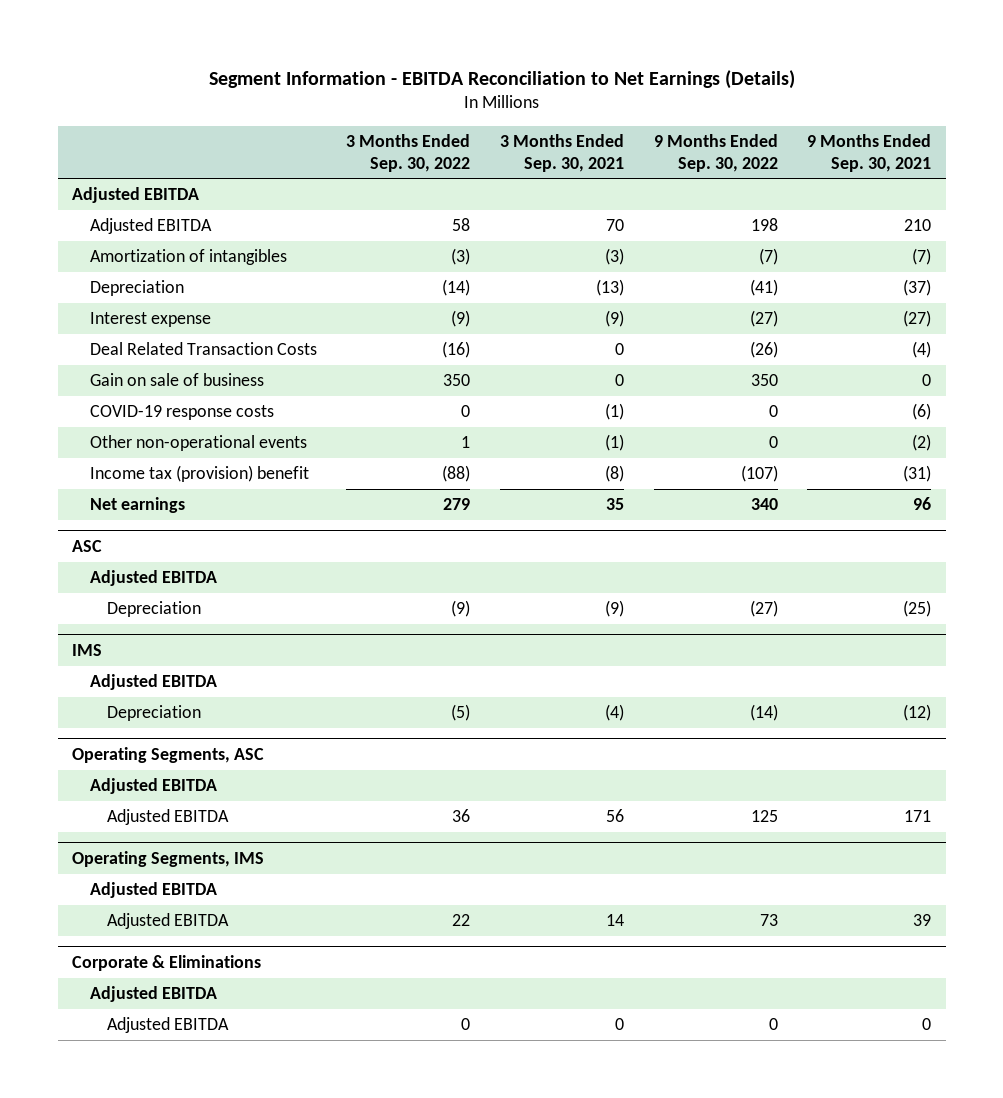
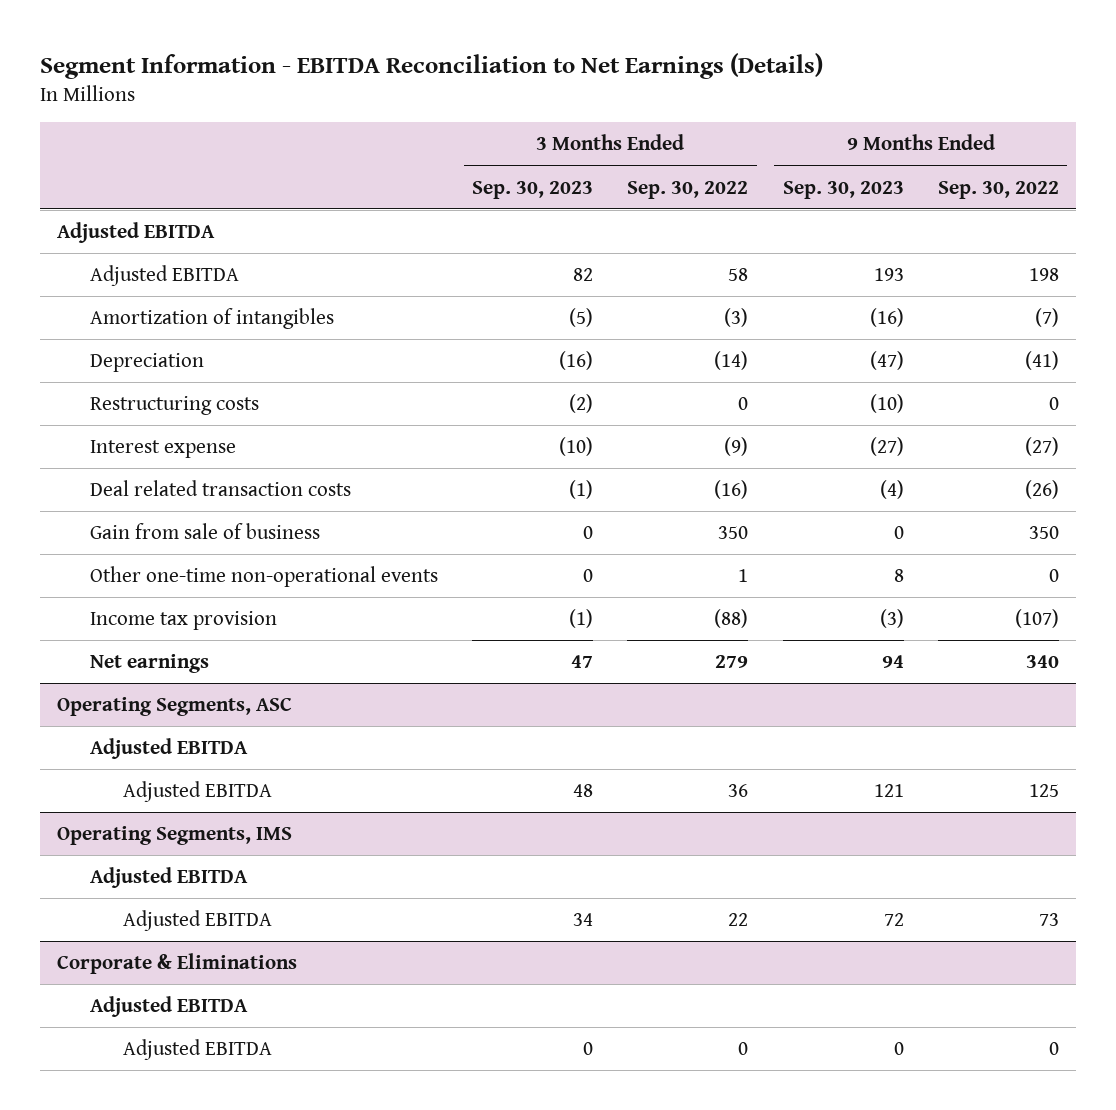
[499,134,624,172] 3 Months Ended Sep. 30, 2021 -> none
[807,134,932,172] 9 Months Ended Sep. 30, 2021 -> none
none -> [472,180,594,199] Sep. 30, 2023
none -> [782,180,904,199] Sep. 30, 2023
none -> [89,396,259,416] Restructuring costs
[89,405,274,421] COVID-19 response costs -> none
[89,342,317,356] Deal Related Transaction Costs -> [89,480,351,497] Deal related transaction costs
[89,373,264,387] Gain on sale of business -> [89,523,320,540] Gain from sale of business
[89,435,307,452] Other non-operational events -> [89,566,438,588] Other one-time non-operational events
[89,465,309,483] Income tax (provision) benefit -> [89,611,277,631] Income tax provision
[72,540,103,553] ASC -> none
[89,570,217,587] Adjusted EBITDA -> none
[107,601,202,618] Depreciation -> none
[72,644,103,657] IMS -> none
[89,674,217,691] Adjusted EBITDA -> none
[107,705,202,722] Depreciation -> none

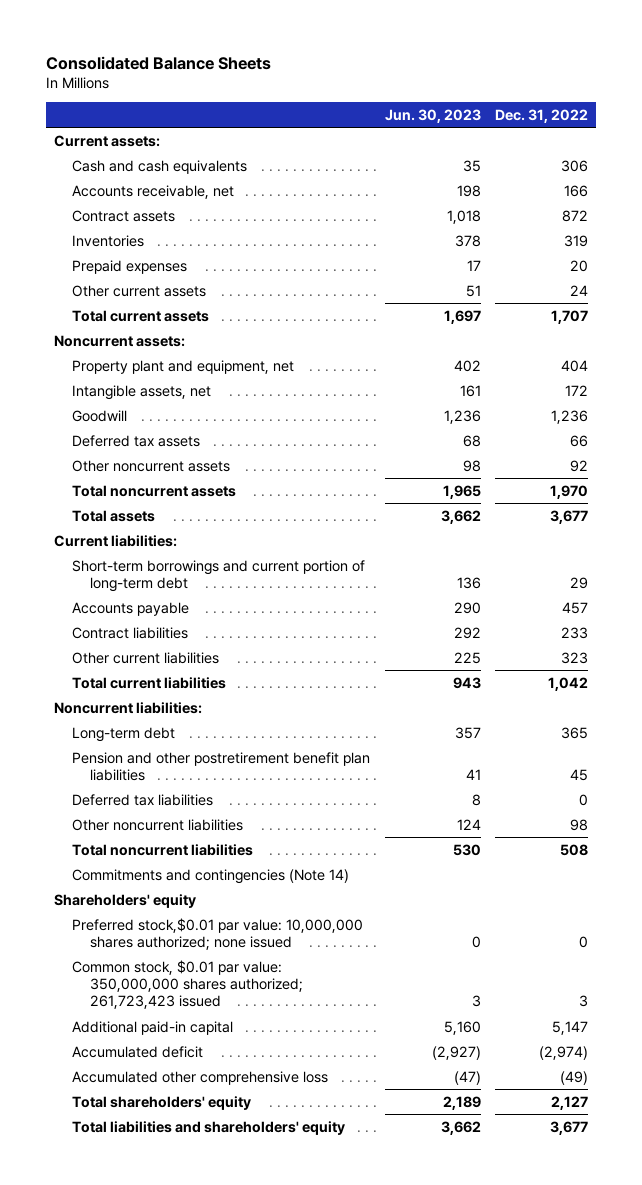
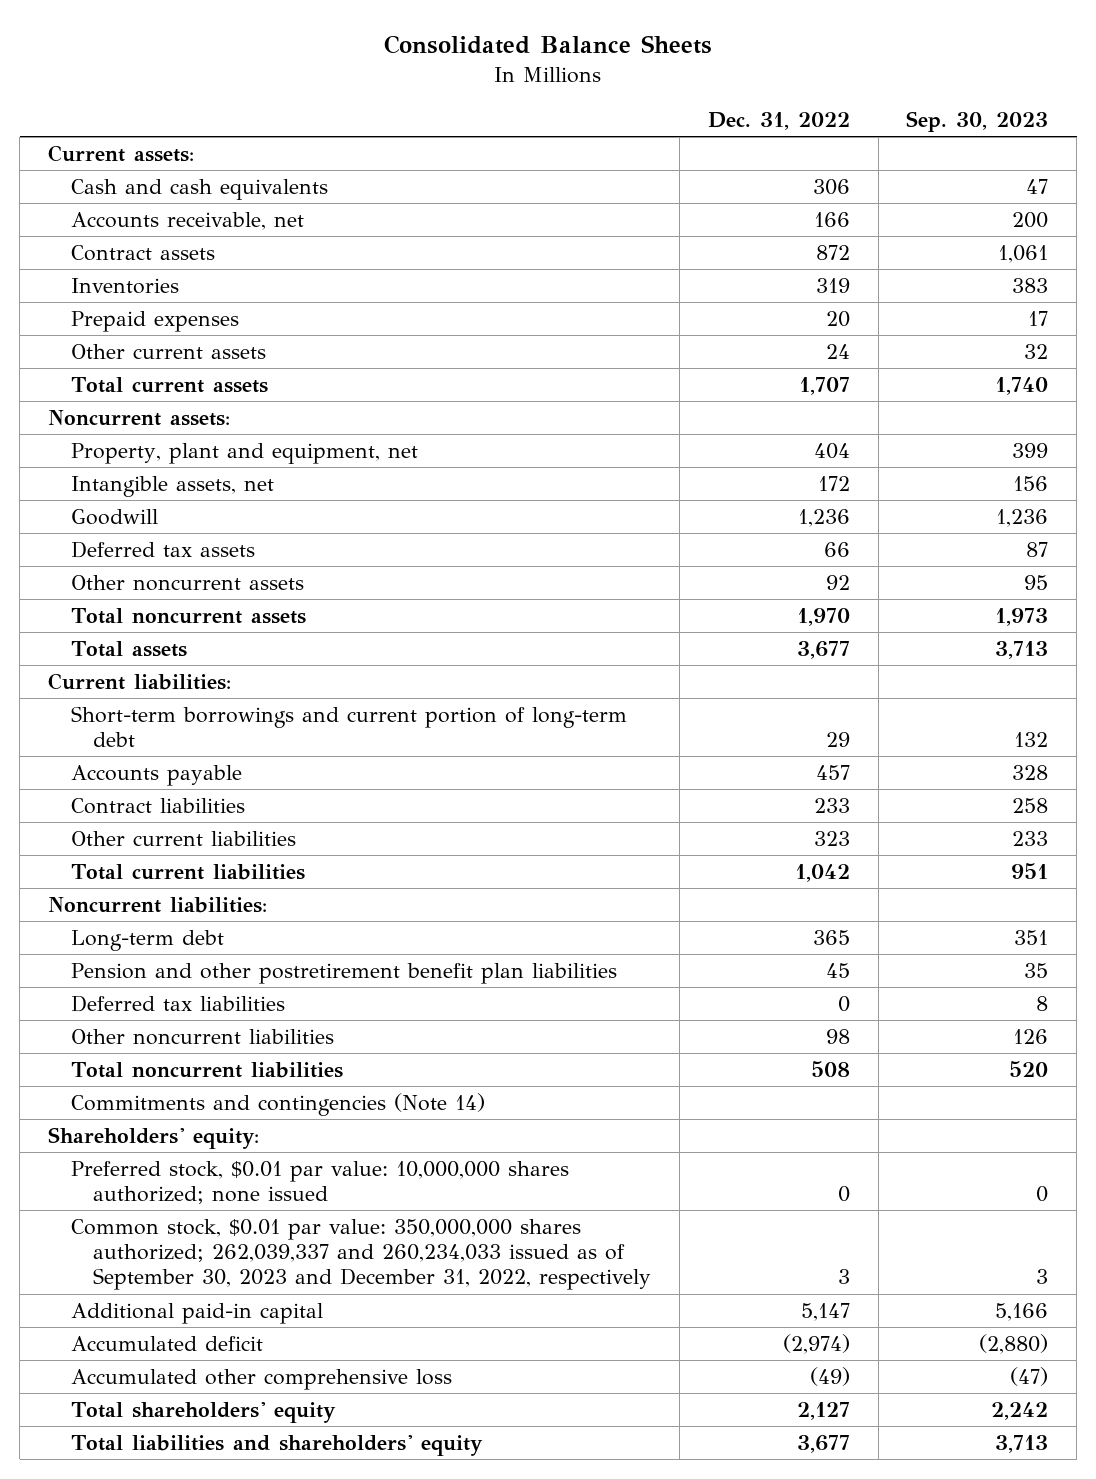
[384,108,481,123] Jun. 30, 2023 -> none
none -> [906,110,1049,132] Sep. 30, 2023
[71,359,294,374] Property plant and equipment, net -> [70,443,418,465] Property, plant and equipment, net
[53,893,196,908] Shareholders' equity -> [47,1127,259,1150] Shareholders' equity:
[71,917,363,950] Preferred stock,$0.01 par value: 10,000,000 shares authorized; none issued -> [70,1161,569,1205] Preferred stock, $0.01 par value: 10,000,000 shares authorized; none issued
[71,959,304,1010] Common stock, $0.01 par value: 350,000,000 shares authorized; 261,723,423 issued -> [70,1219,652,1291] Common stock, $0.01 par value: 350,000,000 shares authorized; 262,039,337 and 260,234,033 issued as of September 30, 2023 and December 31, 2022, respectively

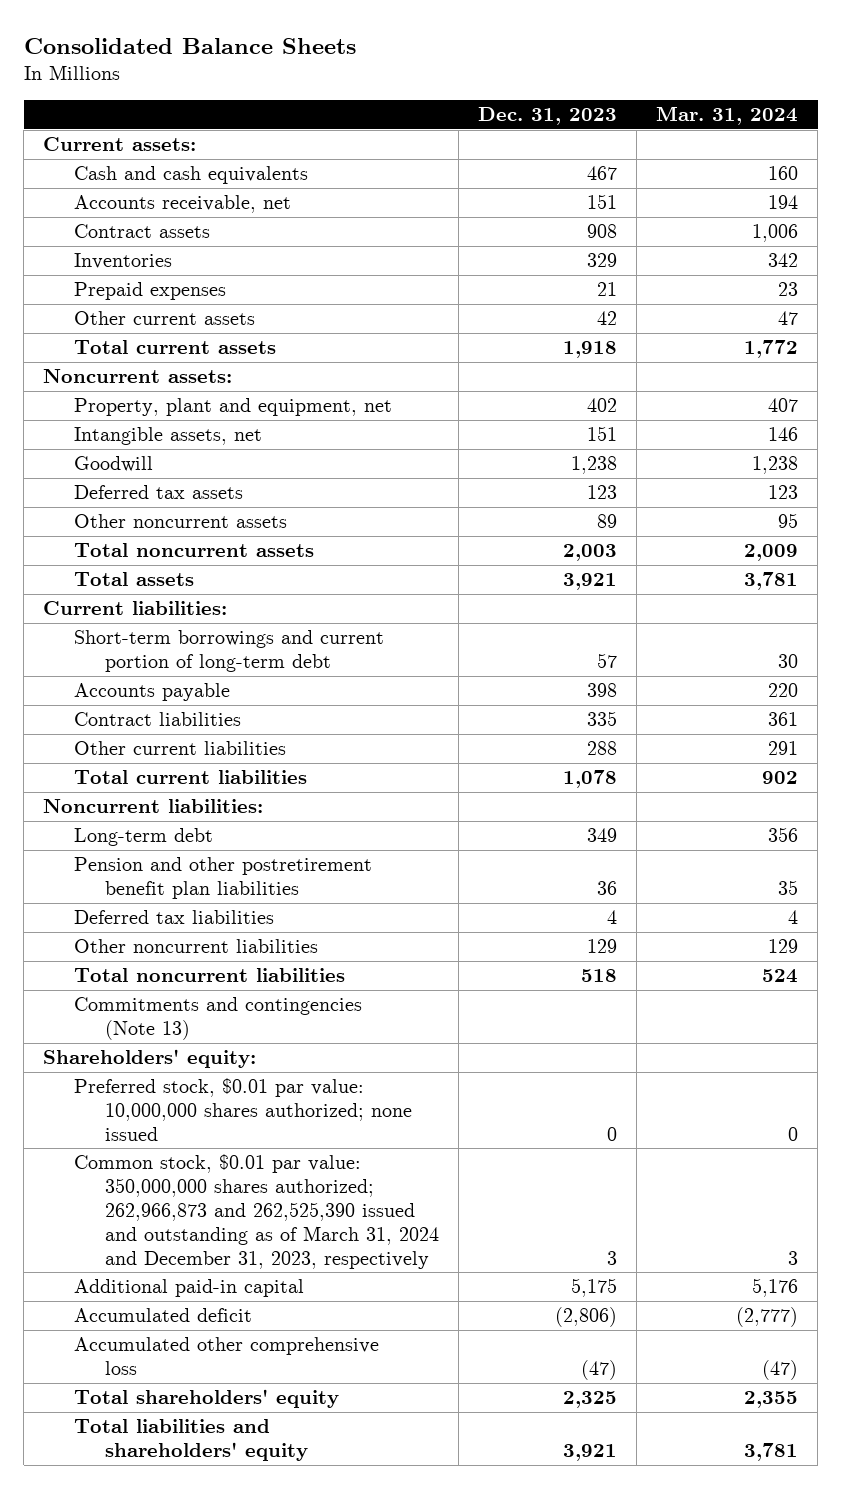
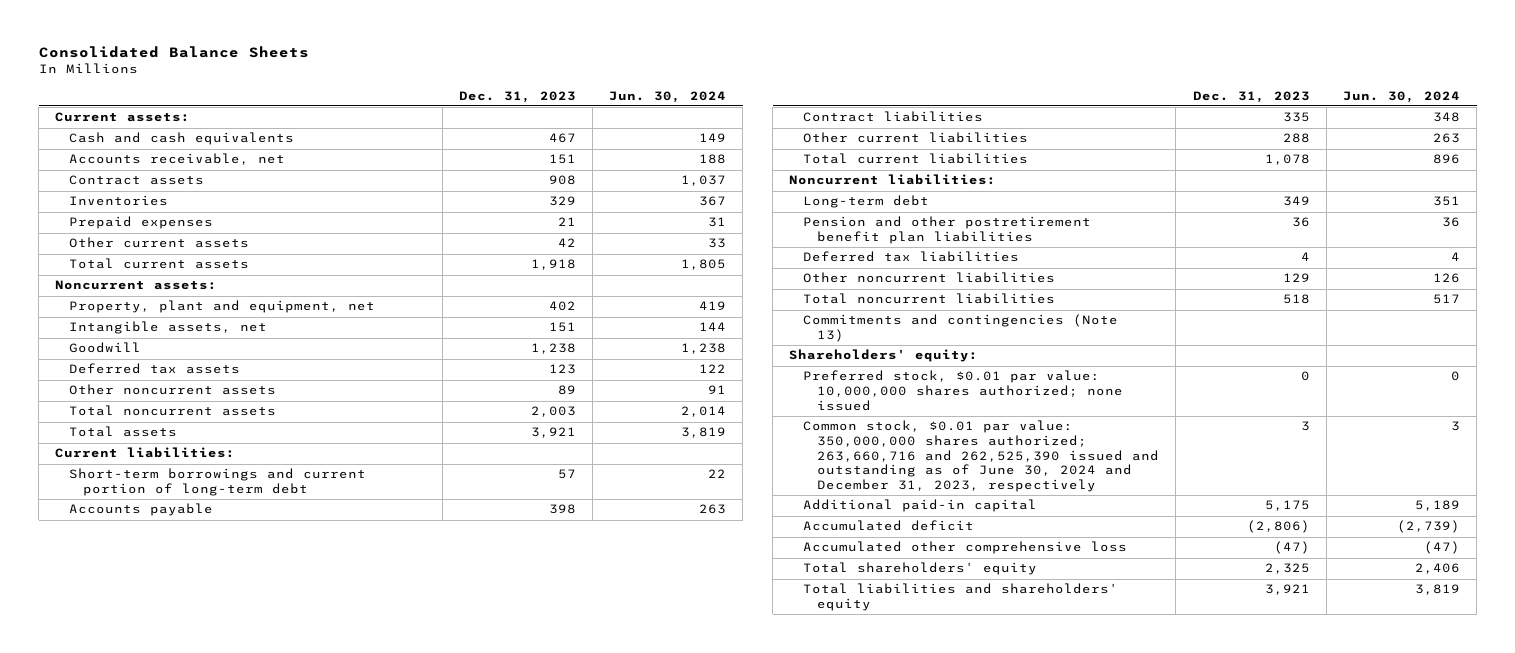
[656,106,799,126] Mar. 31, 2024 -> none
none -> [609,90,727,103] Jun. 30, 2024
[74,1154,440,1269] Common stock, $0.01 par value: 350,000,000 shares authorized; 262,966,873 and 262,525,390 issued and outstanding as of March 31, 2024 and December 31, 2023, respectively -> [803,420,1160,493] Common stock, $0.01 par value: 350,000,000 shares authorized; 263,660,716 and 262,525,390 issued and outstanding as of June 30, 2024 and December 31, 2023, respectively

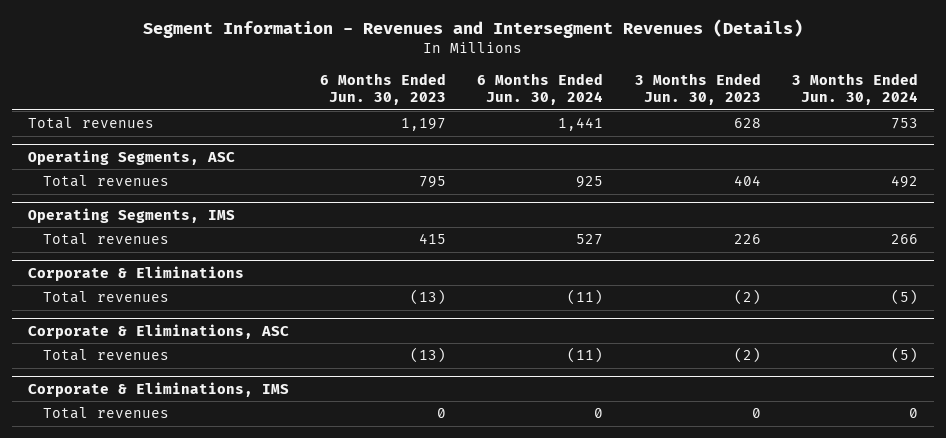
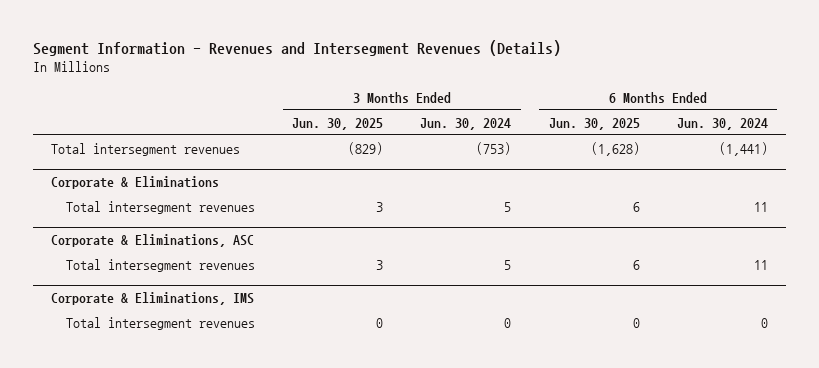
[320,73,447,106] 6 Months Ended Jun. 30, 2023 -> none
[634,73,761,106] 3 Months Ended Jun. 30, 2023 -> none
none -> [292,117,384,130] Jun. 30, 2025
none -> [548,117,640,130] Jun. 30, 2025
[27,149,235,165] Operating Segments, ASC -> none
[42,175,169,188] Total revenues -> none
[27,207,235,223] Operating Segments, IMS -> none
[42,233,169,246] Total revenues -> none
[27,117,154,130] Total revenues -> [51,142,241,156] Total intersegment revenues
[558,117,604,132] 1,441 -> [718,141,768,156] (1,441)
[890,118,918,130] 753 -> [476,141,512,155] (753)
[42,291,169,304] Total revenues -> [66,200,256,214] Total intersegment revenues
[567,289,604,306] (11) -> [753,201,768,212] 11
[890,289,918,306] (5) -> [504,201,512,212] 5
[42,349,169,362] Total revenues -> [66,258,256,272] Total intersegment revenues
[567,347,604,364] (11) -> [753,259,768,270] 11
[890,347,918,364] (5) -> [504,259,512,270] 5
[42,407,169,420] Total revenues -> [66,316,256,330] Total intersegment revenues

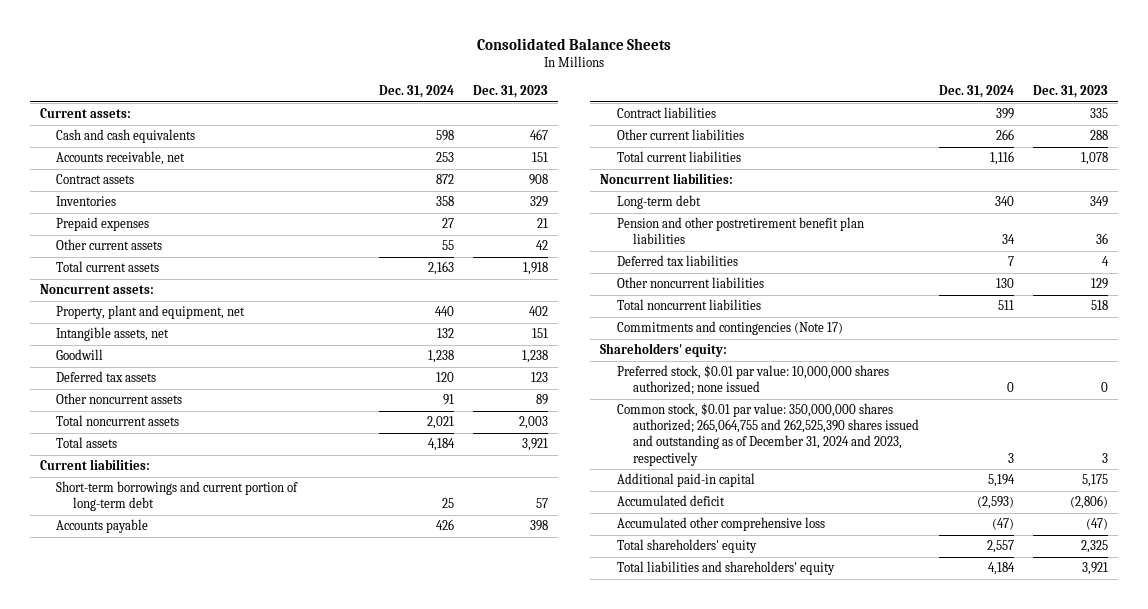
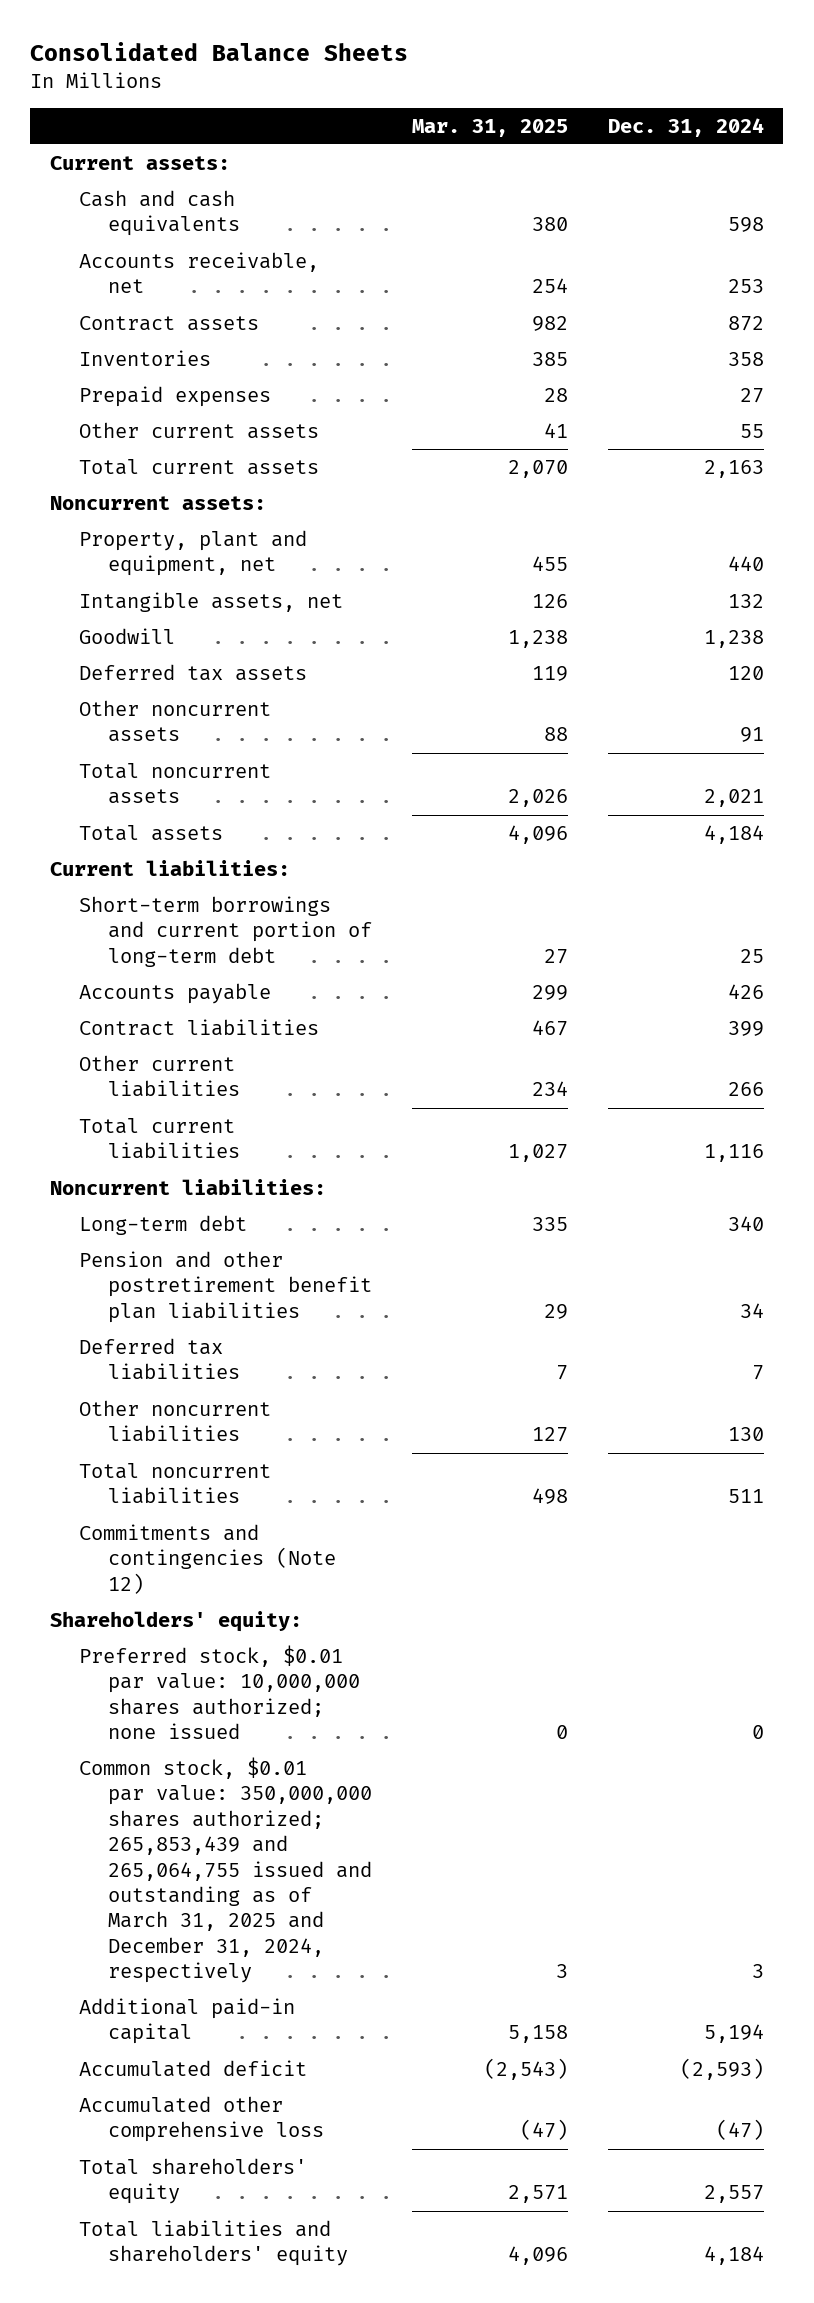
[473,85,549,99] Dec. 31, 2023 -> none
none -> [412,118,569,137] Mar. 31, 2025
[616,321,843,336] Commitments and contingencies (Note 17) -> [79,1524,337,1594] Commitments and contingencies (Note 12)
[616,403,920,466] Common stock, $0.01 par value: 350,000,000 shares authorized; 265,064,755 and 262,525,390 shares issued and outstanding as of December 31, 2024 and 2023, respectively -> [79,1757,373,1984] Common stock, $0.01 par value: 350,000,000 shares authorized; 265,853,439 and 265,064,755 issued and outstanding as of March 31, 2025 and December 31, 2024, respectively

